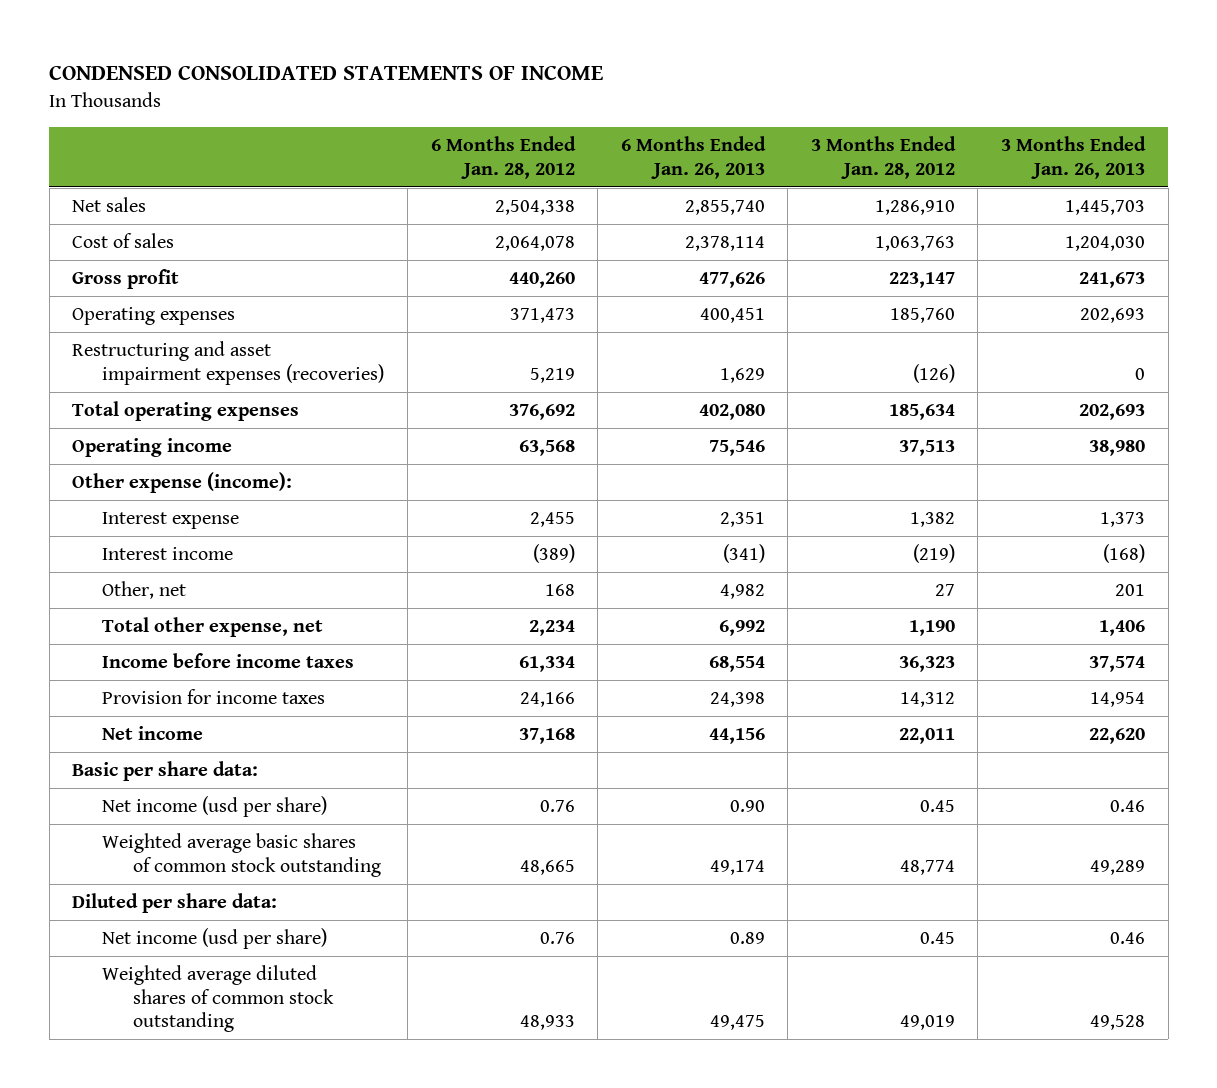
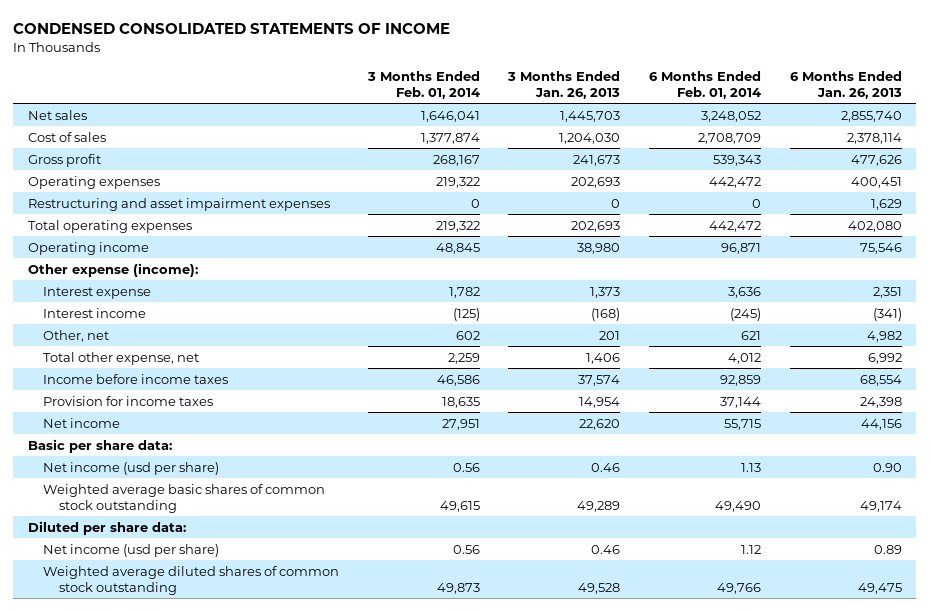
[430,136,576,179] 6 Months Ended Jan. 28, 2012 -> none
[810,136,956,179] 3 Months Ended Jan. 28, 2012 -> none
none -> [366,70,480,99] 3 Months Ended Feb. 01, 2014
none -> [649,70,762,99] 6 Months Ended Feb. 01, 2014
[72,341,385,385] Restructuring and asset impairment expenses (recoveries) -> [27,197,330,211] Restructuring and asset impairment expenses

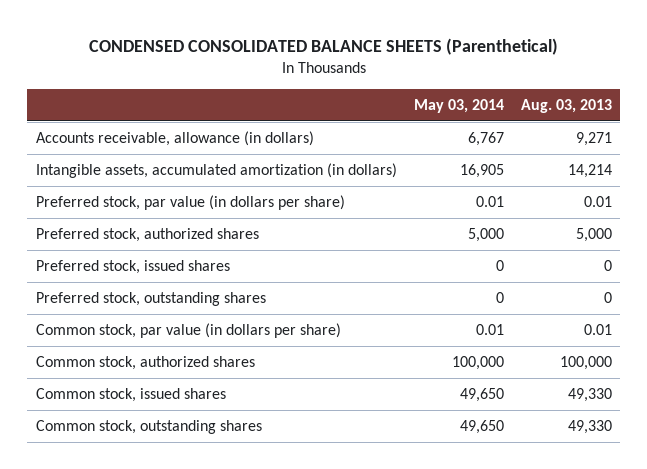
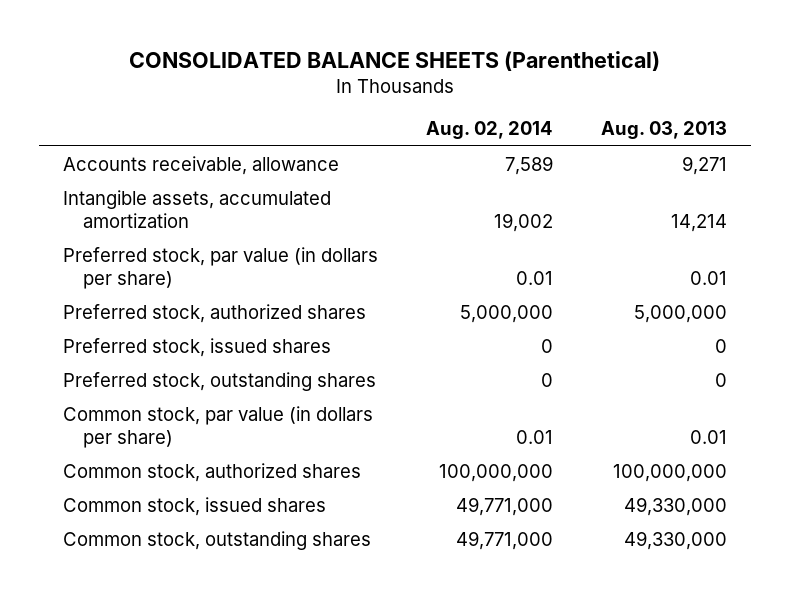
[88,37,558,55] CONDENSED CONSOLIDATED BALANCE SHEETS (Parenthetical) -> [129,50,661,71] CONSOLIDATED BALANCE SHEETS (Parenthetical)
[413,98,504,113] May 03, 2014 -> none
none -> [426,121,554,140] Aug. 02, 2014
[35,130,314,146] Accounts receivable, allowance (in dollars) -> [63,156,340,176] Accounts receivable, allowance
[35,162,397,178] Intangible assets, accumulated amortization (in dollars) -> [63,190,332,228] Intangible assets, accumulated amortization
[575,227,612,242] 5,000 -> [634,305,728,324] 5,000,000
[559,355,612,370] 100,000 -> [613,464,728,483] 100,000,000
[567,387,612,402] 49,330 -> [624,497,728,517] 49,330,000
[567,419,612,434] 49,330 -> [624,531,728,551] 49,330,000

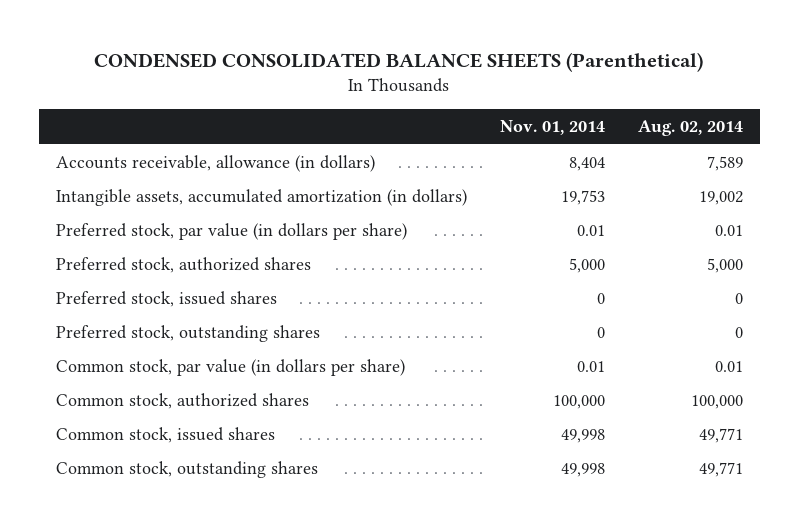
[129,50,661,71] CONSOLIDATED BALANCE SHEETS (Parenthetical) -> [94,52,704,73] CONDENSED CONSOLIDATED BALANCE SHEETS (Parenthetical)
[601,121,728,140] Aug. 03, 2013 -> none
none -> [499,120,605,136] Nov. 01, 2014
[63,156,340,176] Accounts receivable, allowance -> [55,154,375,172] Accounts receivable, allowance (in dollars)
[63,190,332,228] Intangible assets, accumulated amortization -> [55,188,467,206] Intangible assets, accumulated amortization (in dollars)
[460,305,554,324] 5,000,000 -> [706,257,743,273] 5,000
[439,464,554,483] 100,000,000 -> [690,394,743,409] 100,000
[456,497,554,517] 49,771,000 -> [698,427,743,443] 49,771
[456,531,554,551] 49,771,000 -> [698,461,743,477] 49,771

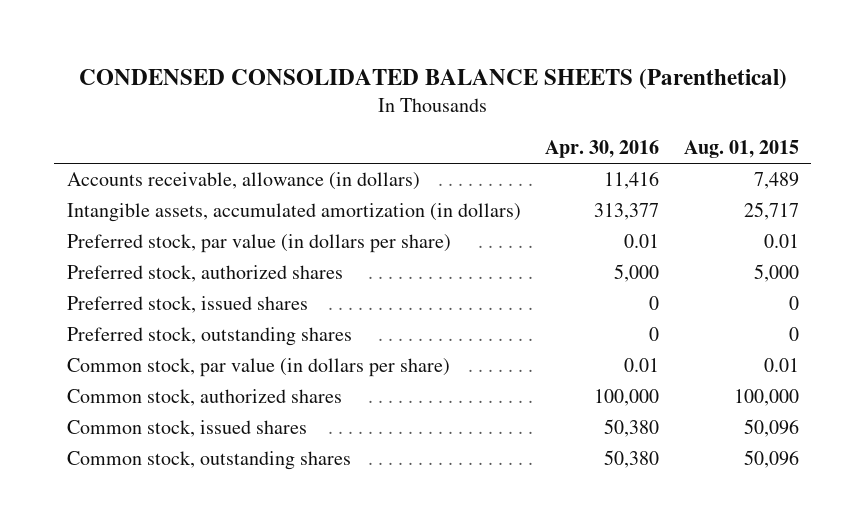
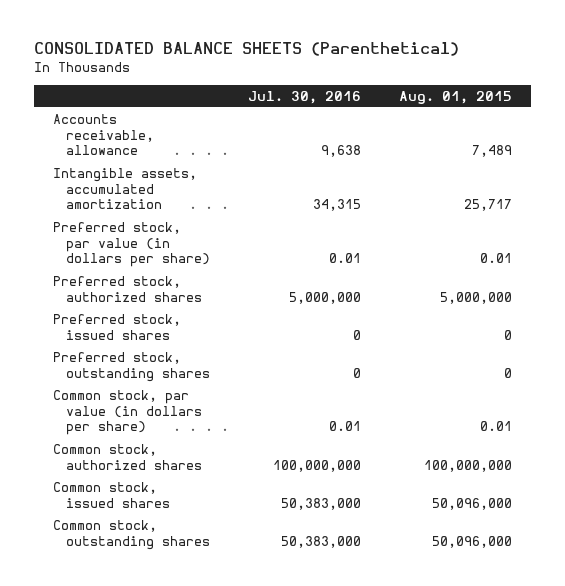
[78,69,787,90] CONDENSED CONSOLIDATED BALANCE SHEETS (Parenthetical) -> [34,42,460,57] CONSOLIDATED BALANCE SHEETS (Parenthetical)
[545,140,660,159] Apr. 30, 2016 -> none
none -> [248,90,362,104] Jul. 30, 2016
[66,172,420,191] Accounts receivable, allowance (in dollars) -> [53,114,155,156] Accounts receivable, allowance
[66,203,521,223] Intangible assets, accumulated amortization (in dollars) -> [53,168,198,210] Intangible assets, accumulated amortization
[753,264,799,283] 5,000 -> [440,291,513,304] 5,000,000
[733,389,799,407] 100,000 -> [424,459,513,472] 100,000,000
[743,419,799,438] 50,096 -> [432,497,513,510] 50,096,000
[743,450,799,469] 50,096 -> [432,535,513,548] 50,096,000

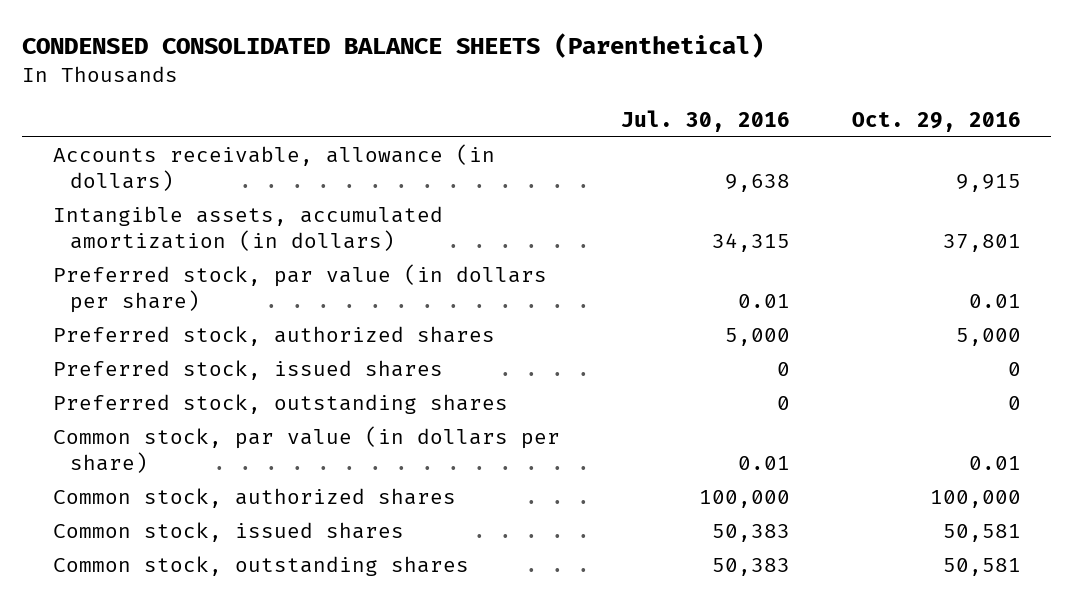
[34,42,460,57] CONSOLIDATED BALANCE SHEETS (Parenthetical) -> [21,32,764,58] CONDENSED CONSOLIDATED BALANCE SHEETS (Parenthetical)
[399,90,513,104] Aug. 01, 2015 -> none
none -> [851,111,1021,132] Oct. 29, 2016
[53,114,155,156] Accounts receivable, allowance -> [52,144,495,192] Accounts receivable, allowance (in dollars)
[53,168,198,210] Intangible assets, accumulated amortization -> [52,206,443,252] Intangible assets, accumulated amortization (in dollars)
[289,291,362,304] 5,000,000 -> [725,328,791,347] 5,000
[273,459,362,472] 100,000,000 -> [699,490,791,509] 100,000
[281,497,362,510] 50,383,000 -> [712,524,791,543] 50,383
[281,535,362,548] 50,383,000 -> [712,558,791,577] 50,383

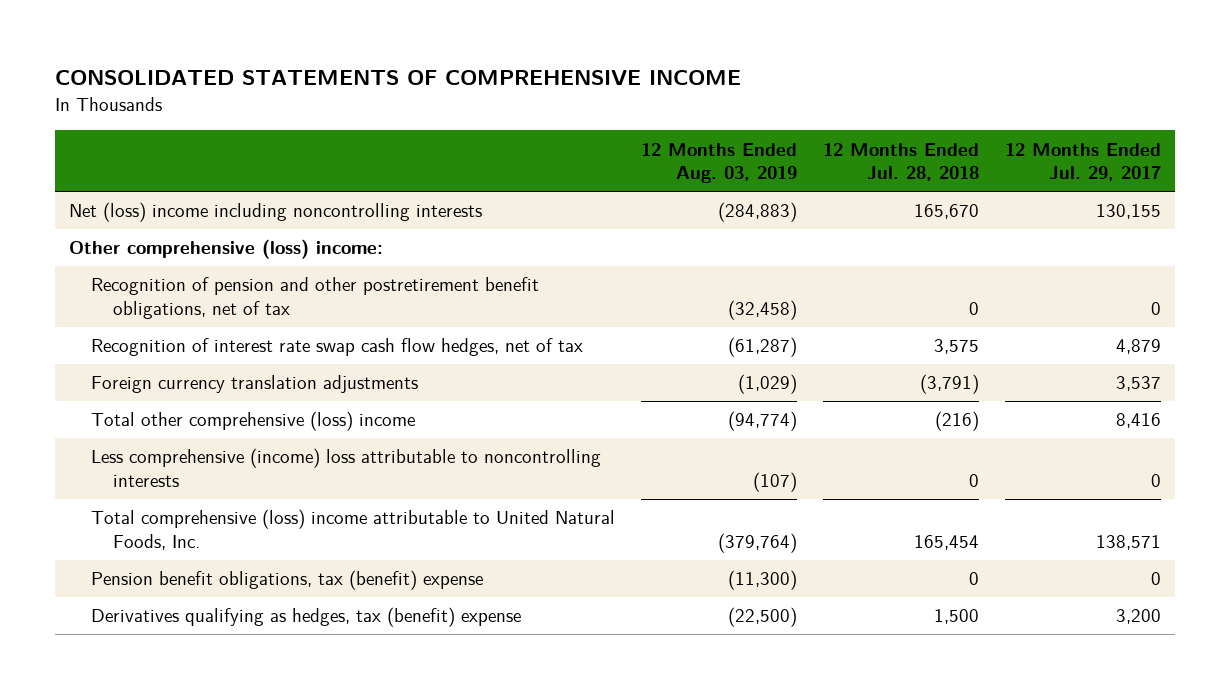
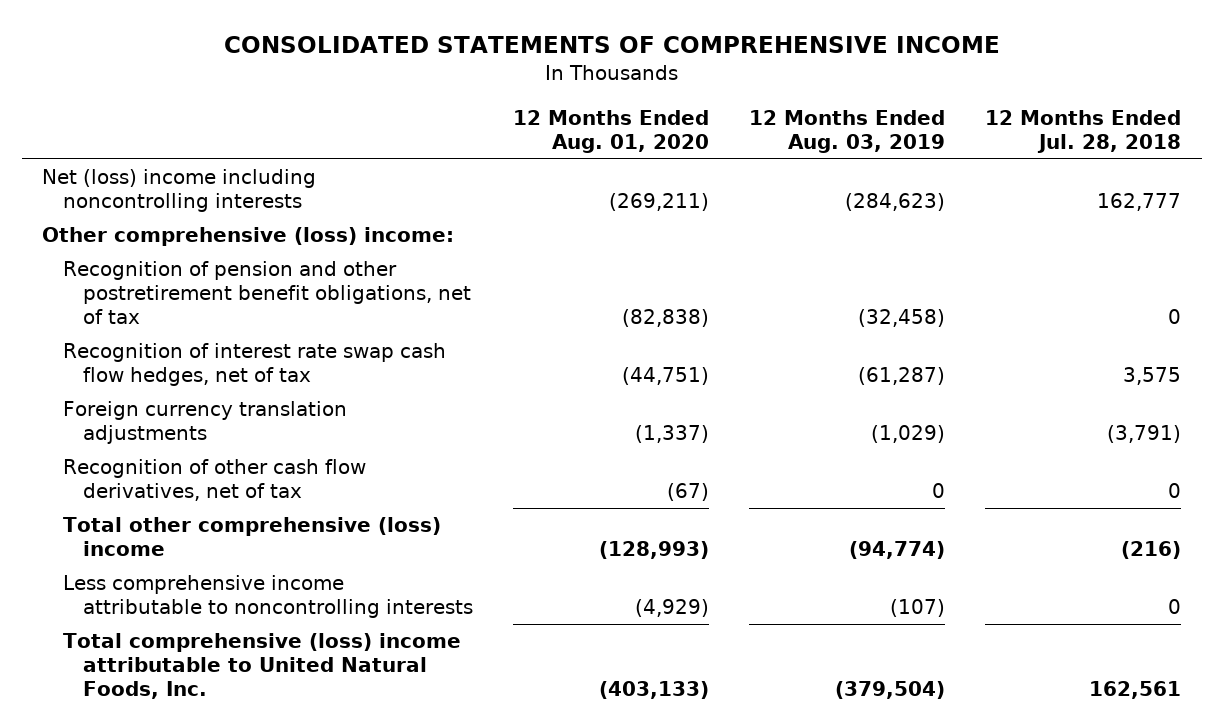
[1005,142,1162,182] 12 Months Ended Jul. 29, 2017 -> none
none -> [513,109,710,153] 12 Months Ended Aug. 01, 2020
[717,202,797,223] (284,883) -> [845,193,946,212] (284,623)
[914,204,980,220] 165,670 -> [1097,193,1182,212] 162,777
none -> [62,459,366,502] Recognition of other cash flow derivatives, net of tax
[90,570,483,591] Pension benefit obligations, tax (benefit) expense -> none
[90,607,521,628] Derivatives qualifying as hedges, tax (benefit) expense -> none
[90,448,601,488] Less comprehensive (income) loss attributable to noncontrolling interests -> [62,575,474,619] Less comprehensive income attributable to noncontrolling interests
[717,533,797,554] (379,764) -> [835,681,946,700] (379,504)
[914,535,980,551] 165,454 -> [1089,681,1182,700] 162,561

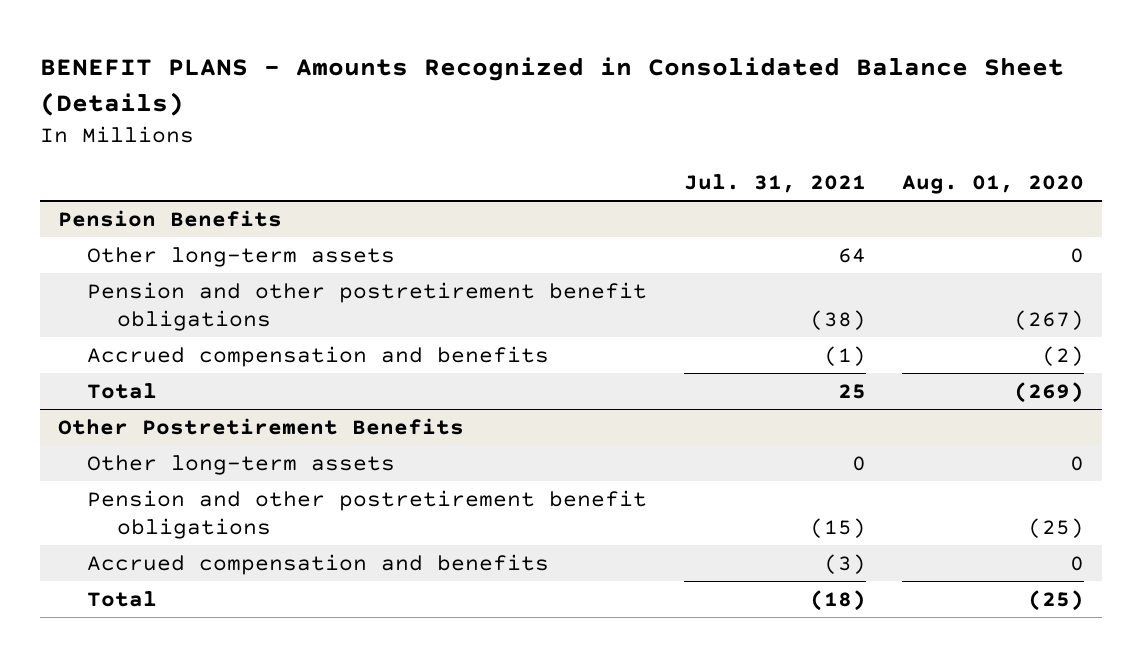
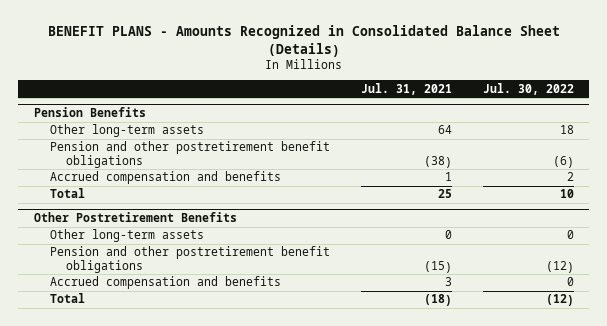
[901,175,1084,195] Aug. 01, 2020 -> none
none -> [482,82,574,95] Jul. 30, 2022
[823,345,866,366] (1) -> [444,172,452,182] 1
[823,553,866,574] (3) -> [444,277,452,287] 3

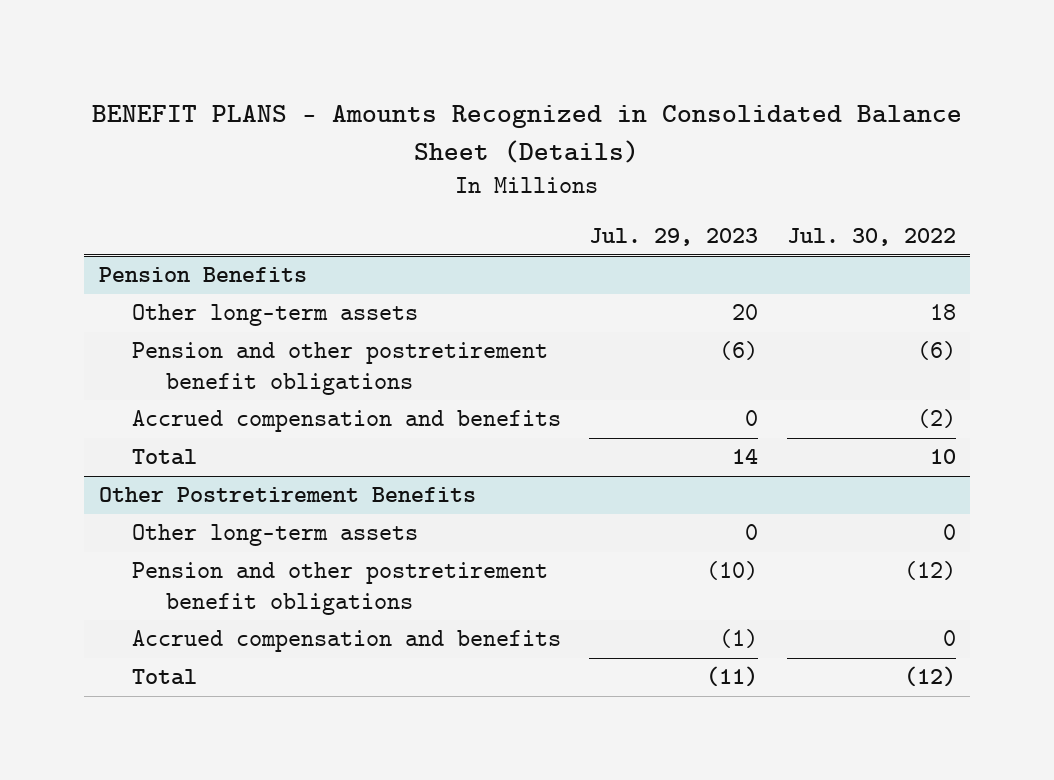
[360,82,452,95] Jul. 31, 2021 -> none
none -> [589,228,759,247] Jul. 29, 2023
[566,172,574,182] 2 -> [916,409,956,429] (2)

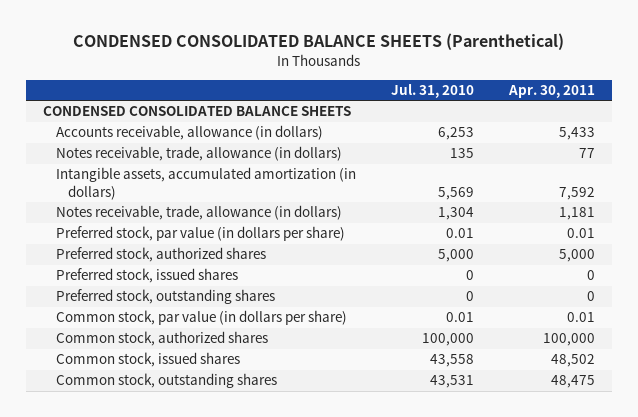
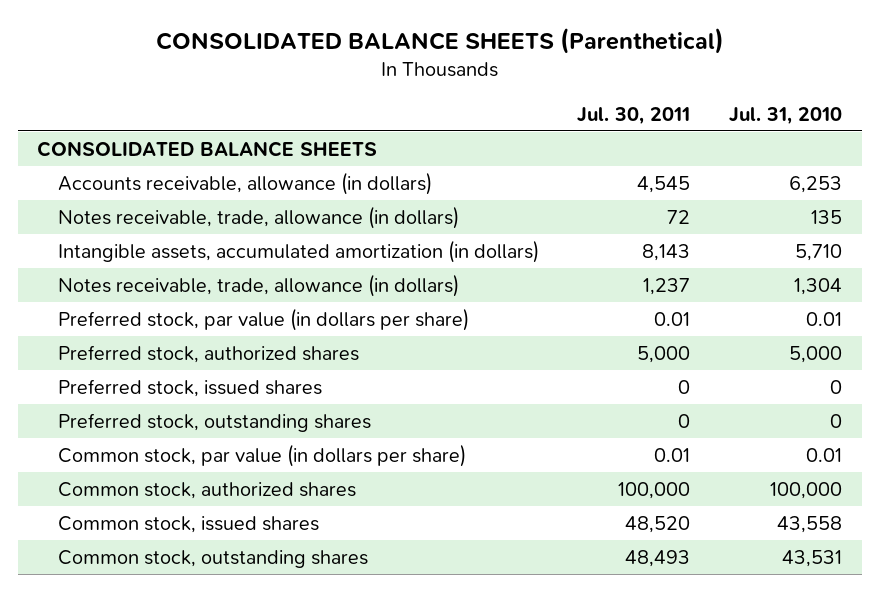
[73,33,565,51] CONDENSED CONSOLIDATED BALANCE SHEETS (Parenthetical) -> [155,27,724,54] CONSOLIDATED BALANCE SHEETS (Parenthetical)
[507,85,595,99] Apr. 30, 2011 -> none
none -> [577,106,691,125] Jul. 30, 2011
[43,106,352,117] CONDENSED CONSOLIDATED BALANCE SHEETS -> [36,141,377,158] CONSOLIDATED BALANCE SHEETS
[437,186,474,200] 5,569 -> [795,244,843,262] 5,710

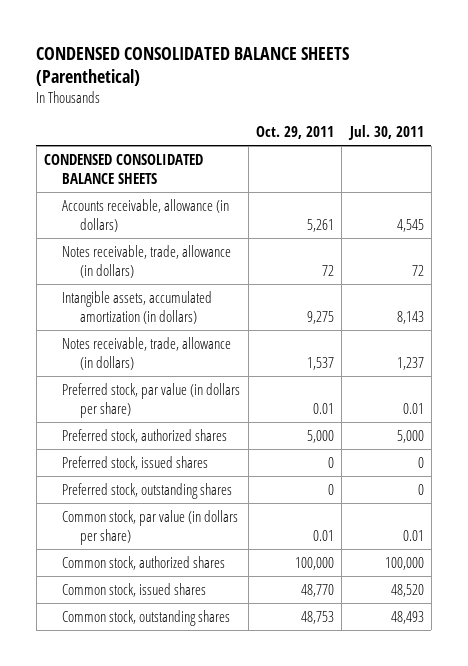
[155,27,724,54] CONSOLIDATED BALANCE SHEETS (Parenthetical) -> [36,46,350,87] CONDENSED CONSOLIDATED BALANCE SHEETS (Parenthetical)
[729,106,843,125] Jul. 31, 2010 -> none
none -> [255,126,334,140] Oct. 29, 2011
[36,141,377,158] CONSOLIDATED BALANCE SHEETS -> [44,153,204,185] CONDENSED CONSOLIDATED BALANCE SHEETS

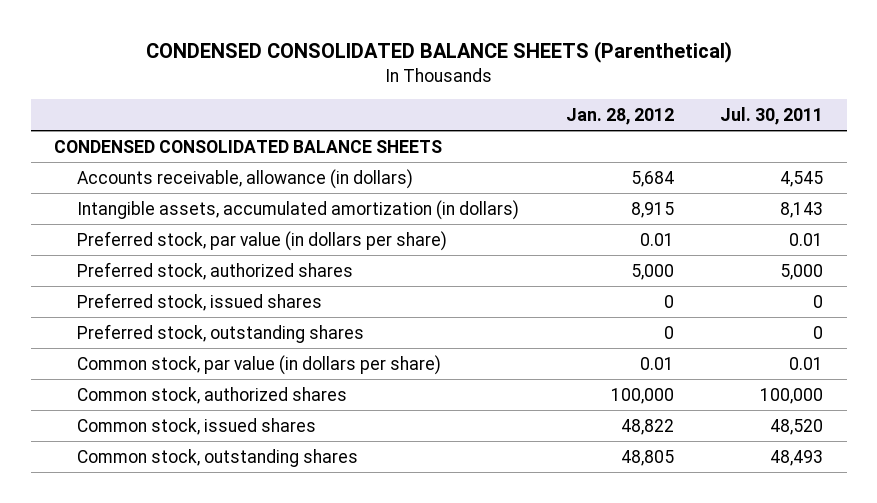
[255,126,334,140] Oct. 29, 2011 -> none
none -> [565,108,674,126] Jan. 28, 2012
[62,244,232,279] Notes receivable, trade, allowance (in dollars) -> none
[62,336,232,371] Notes receivable, trade, allowance (in dollars) -> none

